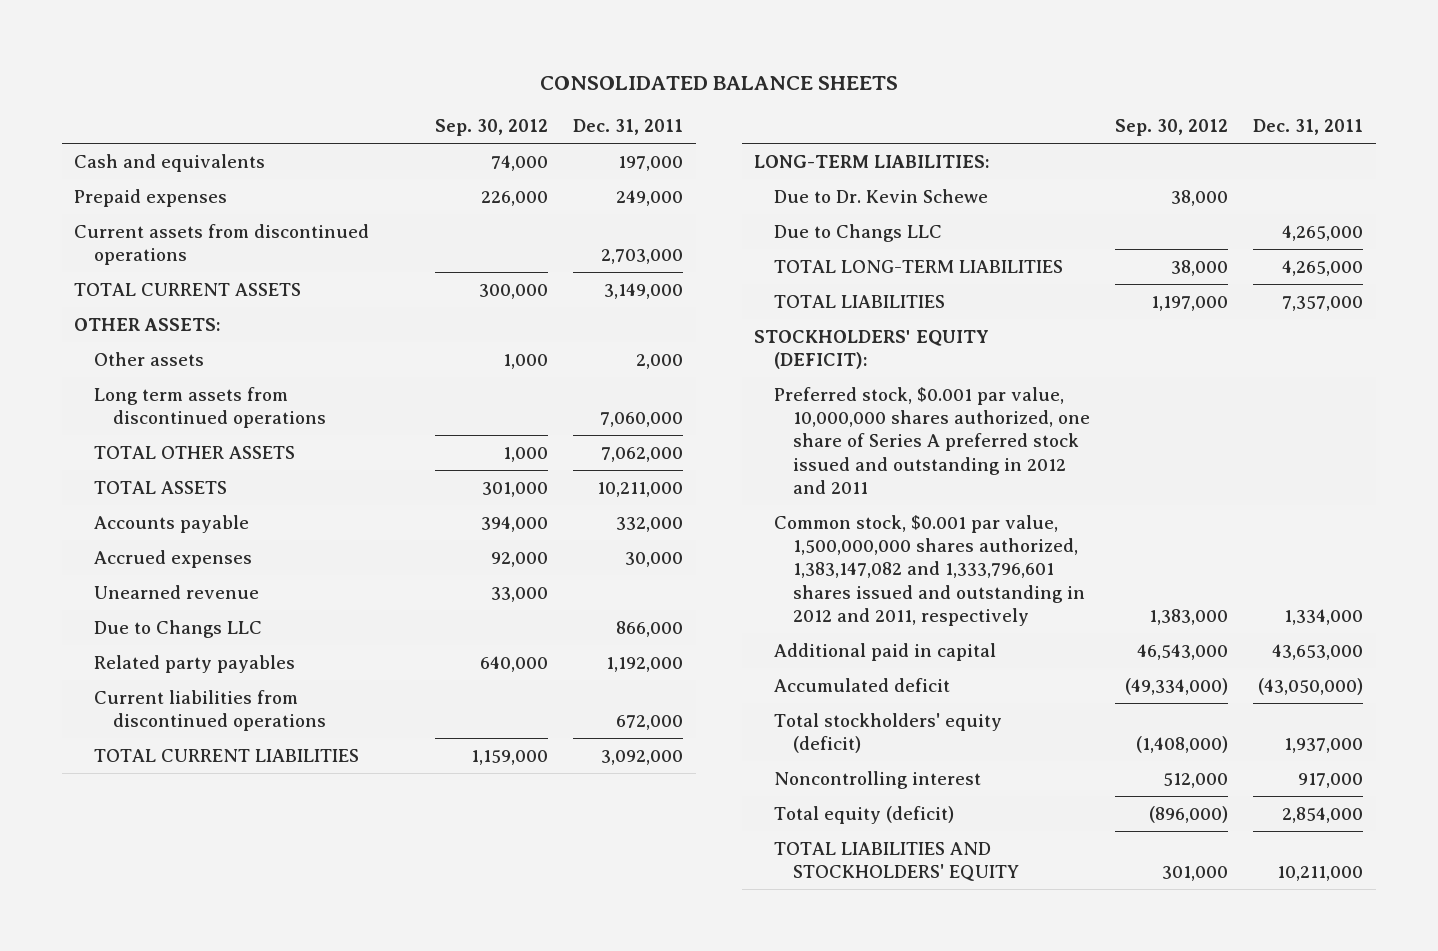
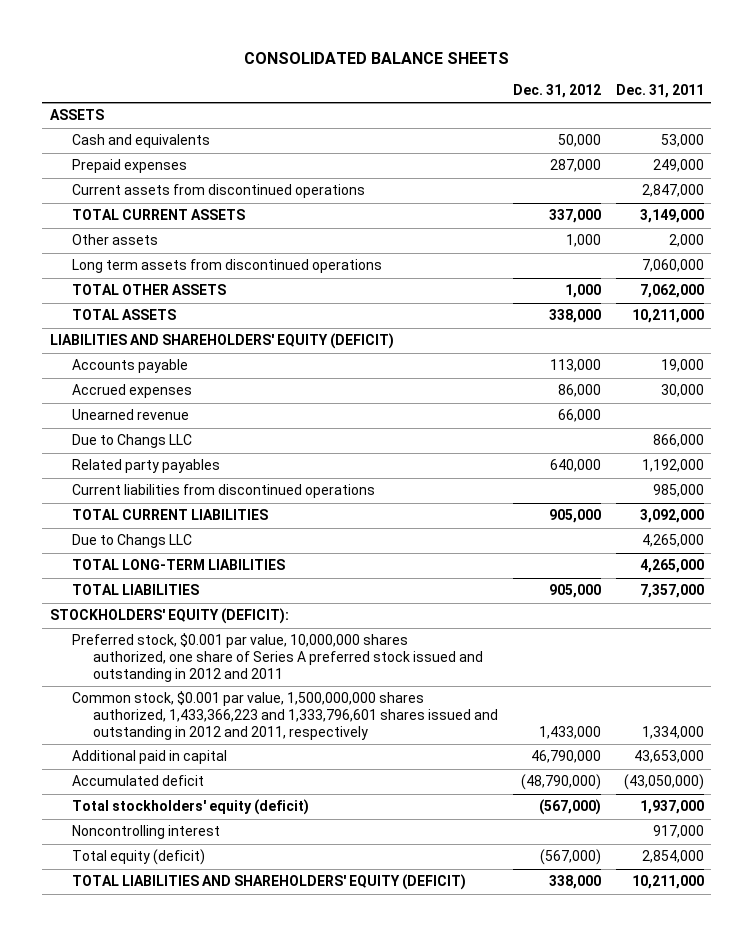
[435,119,549,137] Sep. 30, 2012 -> none
none -> [513,83,602,98] Dec. 31, 2012
none -> [49,109,104,121] ASSETS
[618,155,684,171] 197,000 -> [660,134,704,148] 53,000
[601,249,684,265] 2,703,000 -> [641,184,704,198] 2,847,000
[74,317,222,331] OTHER ASSETS: -> none
none -> [49,333,394,350] LIABILITIES AND SHAREHOLDERS' EQUITY (DEFICIT)
[616,516,684,532] 332,000 -> [660,359,704,373] 19,000
[616,715,684,731] 672,000 -> [652,484,704,498] 985,000
[754,154,991,168] LONG-TERM LIABILITIES: -> none
[773,188,988,203] Due to Dr. Kevin Schewe -> none
[773,514,1086,627] Common stock, $0.001 par value, 1,500,000,000 shares authorized, 1,383,147,082 and 1,333,796,601 shares issued and outstanding in 2012 and 2011, respectively -> [71,691,499,740] Common stock, $0.001 par value, 1,500,000,000 shares authorized, 1,433,366,223 and 1,333,796,601 shares issued and outstanding in 2012 and 2011, respectively
[773,841,1020,882] TOTAL LIABILITIES AND STOCKHOLDERS' EQUITY -> [71,874,466,891] TOTAL LIABILITIES AND SHAREHOLDERS' EQUITY (DEFICIT)

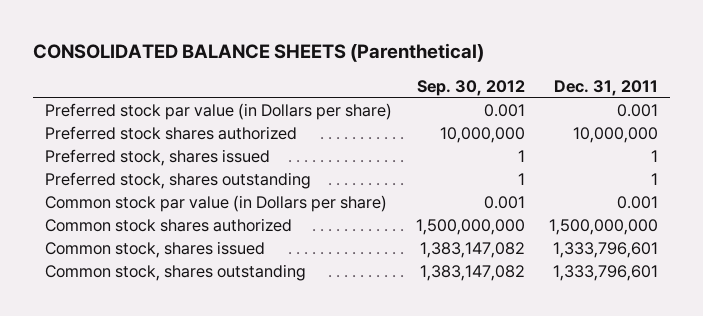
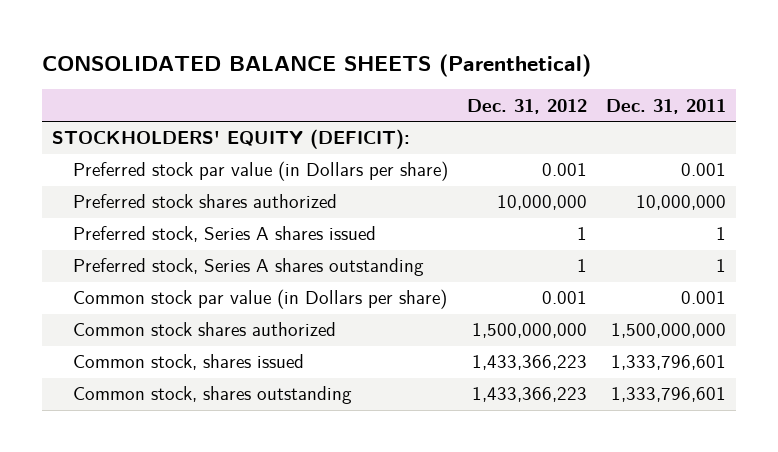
[416,79,525,96] Sep. 30, 2012 -> none
none -> [466,98,587,114] Dec. 31, 2012
none -> [51,129,410,150] STOCKHOLDERS' EQUITY (DEFICIT):
[44,149,270,167] Preferred stock, shares issued -> [72,226,376,243] Preferred stock, Series A shares issued
[44,172,311,190] Preferred stock, shares outstanding -> [72,258,424,277] Preferred stock, Series A shares outstanding

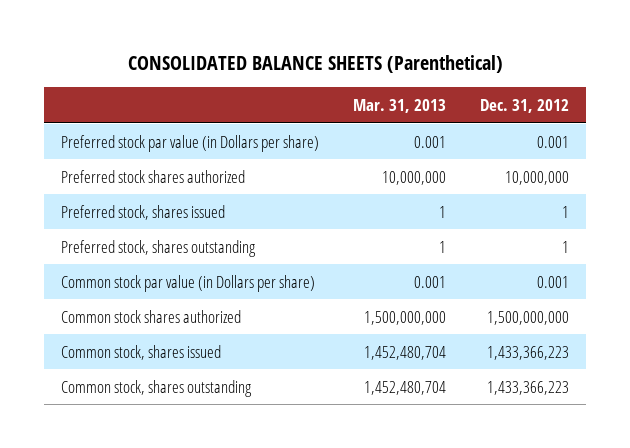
[606,98,727,114] Dec. 31, 2011 -> none
none -> [352,99,446,114] Mar. 31, 2013
[51,129,410,150] STOCKHOLDERS' EQUITY (DEFICIT): -> none
[72,226,376,243] Preferred stock, Series A shares issued -> [60,204,225,220] Preferred stock, shares issued
[72,258,424,277] Preferred stock, Series A shares outstanding -> [60,239,256,257] Preferred stock, shares outstanding

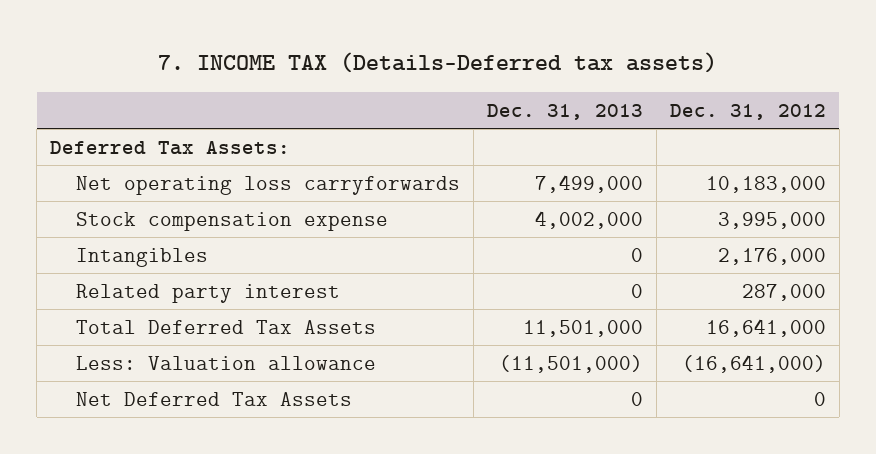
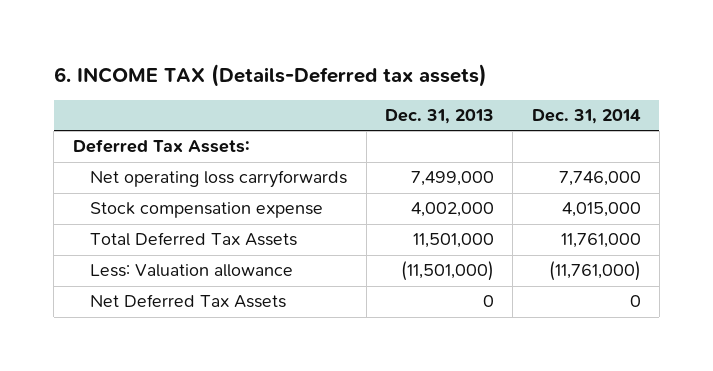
[158,52,718,74] 7. INCOME TAX (Details-Deferred tax assets) -> [53,63,487,87] 6. INCOME TAX (Details-Deferred tax assets)
[670,103,827,120] Dec. 31, 2012 -> none
none -> [531,109,641,125] Dec. 31, 2014
[76,247,209,267] Intangibles -> none
[76,283,341,303] Related party interest -> none

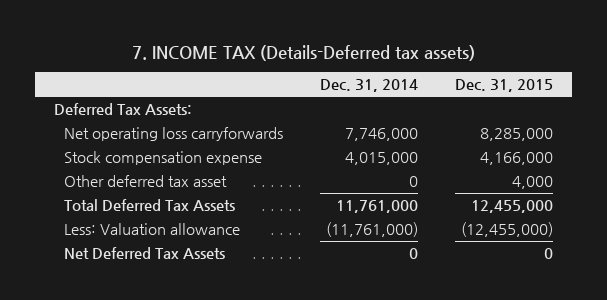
[53,63,487,87] 6. INCOME TAX (Details-Deferred tax assets) -> [132,44,476,61] 7. INCOME TAX (Details-Deferred tax assets)
[385,109,495,125] Dec. 31, 2013 -> none
none -> [455,79,554,93] Dec. 31, 2015
none -> [64,175,228,188] Other deferred tax asset

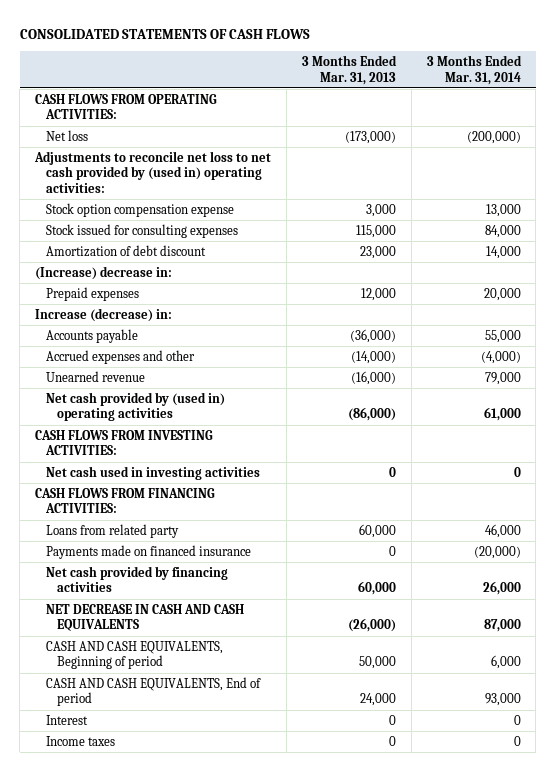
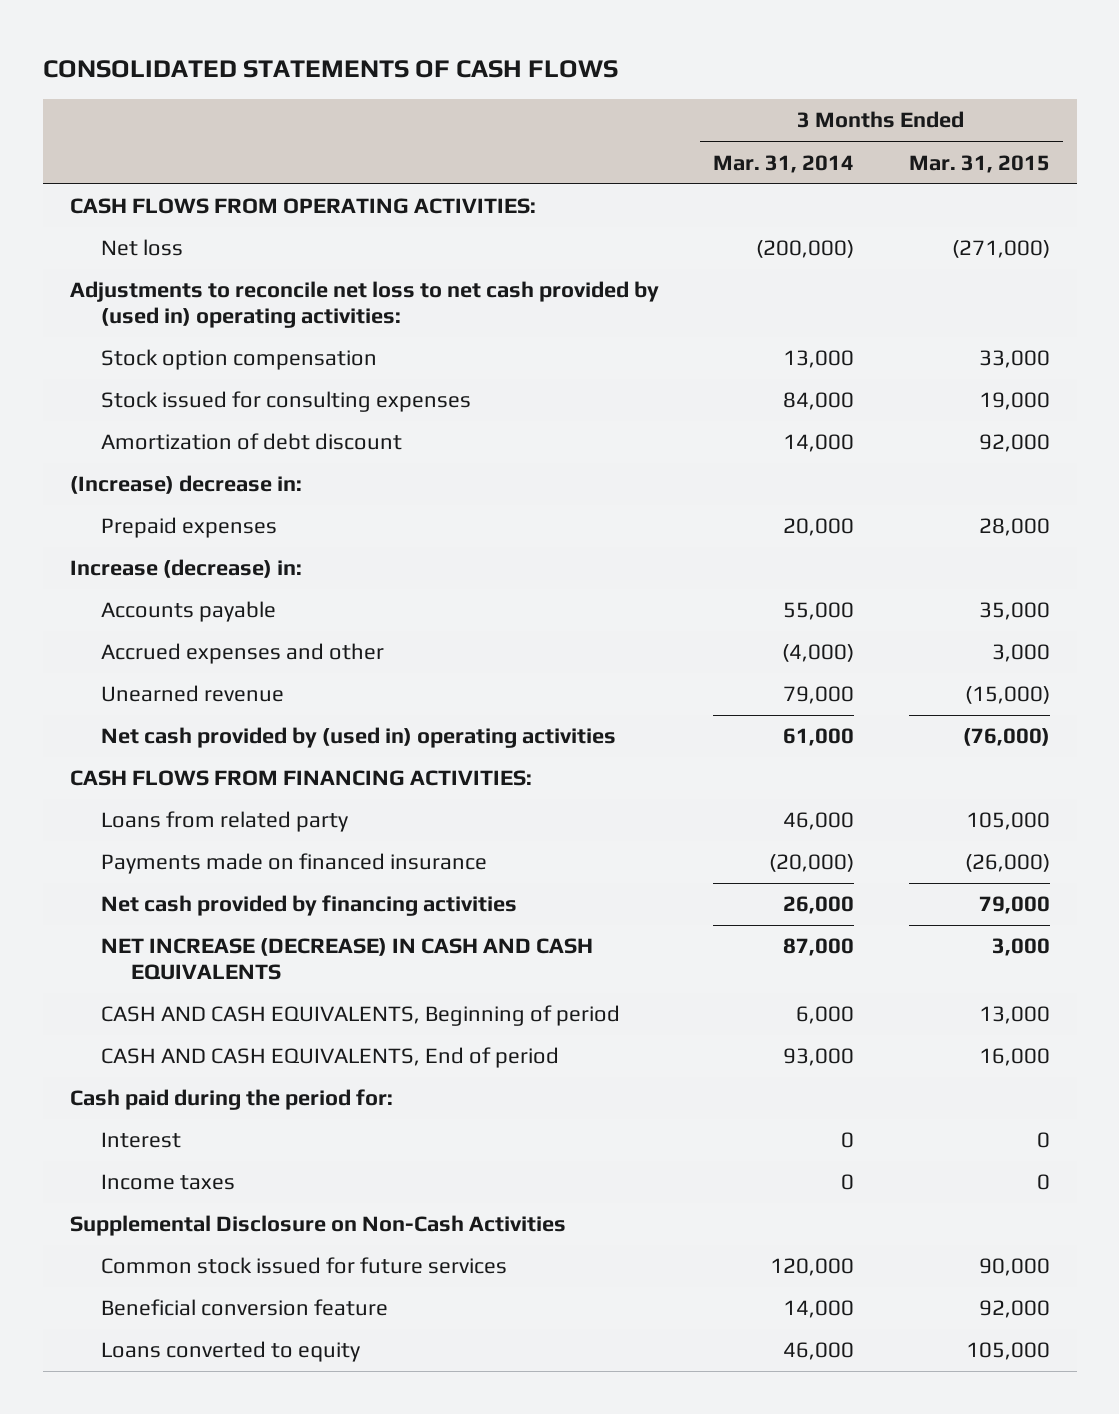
[301,54,397,85] 3 Months Ended Mar. 31, 2013 -> none
none -> [908,154,1050,173] Mar. 31, 2015
[46,202,235,217] Stock option compensation expense -> [100,349,377,371] Stock option compensation
[35,429,214,456] CASH FLOWS FROM INVESTING ACTIVITIES: -> none
[46,465,261,480] Net cash used in investing activities -> none
[46,603,245,632] NET DECREASE IN CASH AND CASH EQUIVALENTS -> [100,938,593,981] NET INCREASE (DECREASE) IN CASH AND CASH EQUIVALENTS
none -> [69,1089,393,1111] Cash paid during the period for:
none -> [69,1215,566,1237] Supplemental Disclosure on Non-Cash Activities
none -> [100,1257,507,1275] Common stock issued for future services
none -> [100,1299,388,1317] Beneficial conversion feature
none -> [100,1341,360,1363] Loans converted to equity

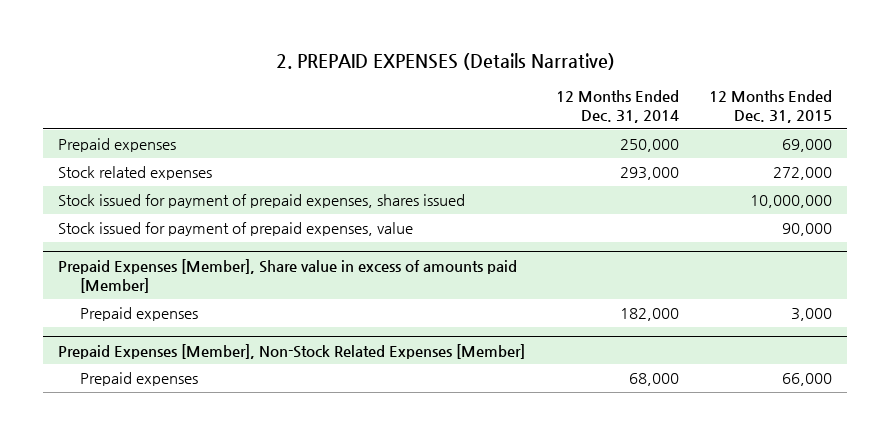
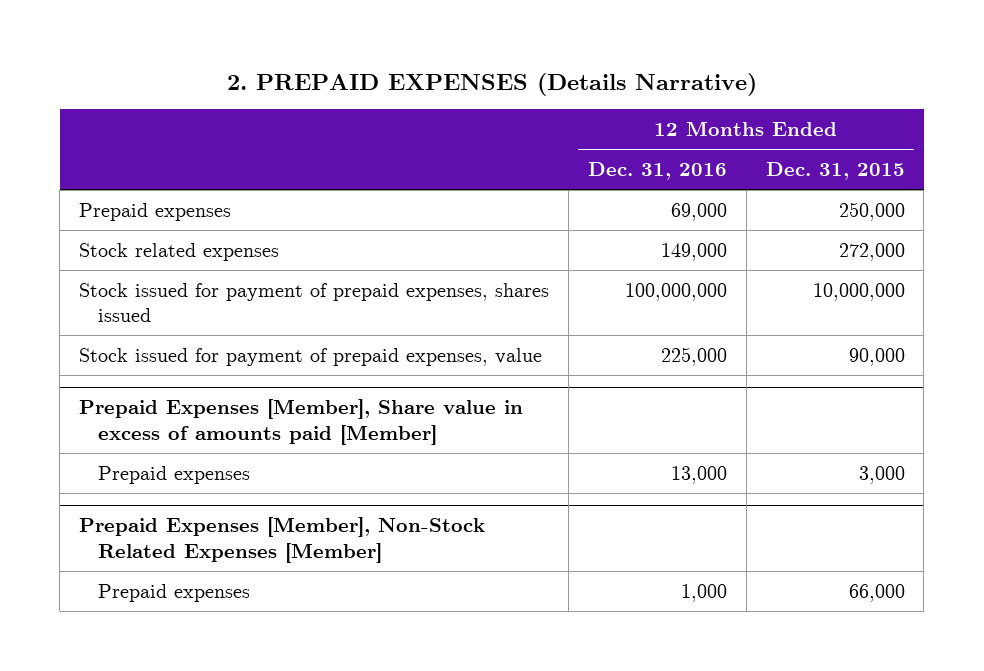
[555,89,679,124] 12 Months Ended Dec. 31, 2014 -> none
none -> [587,162,727,181] Dec. 31, 2016
[781,139,832,153] 69,000 -> [838,201,905,221] 250,000

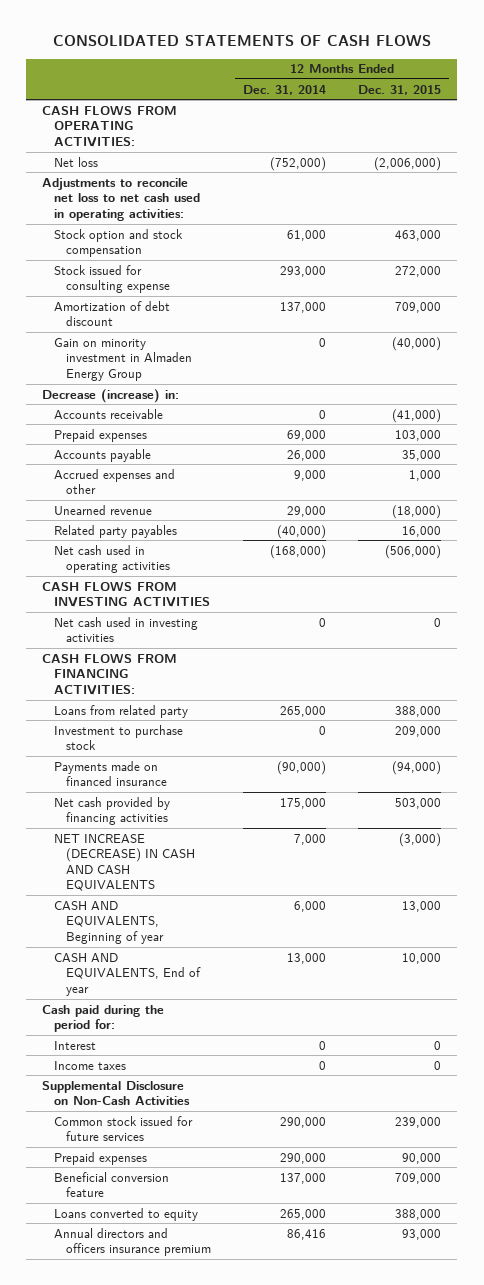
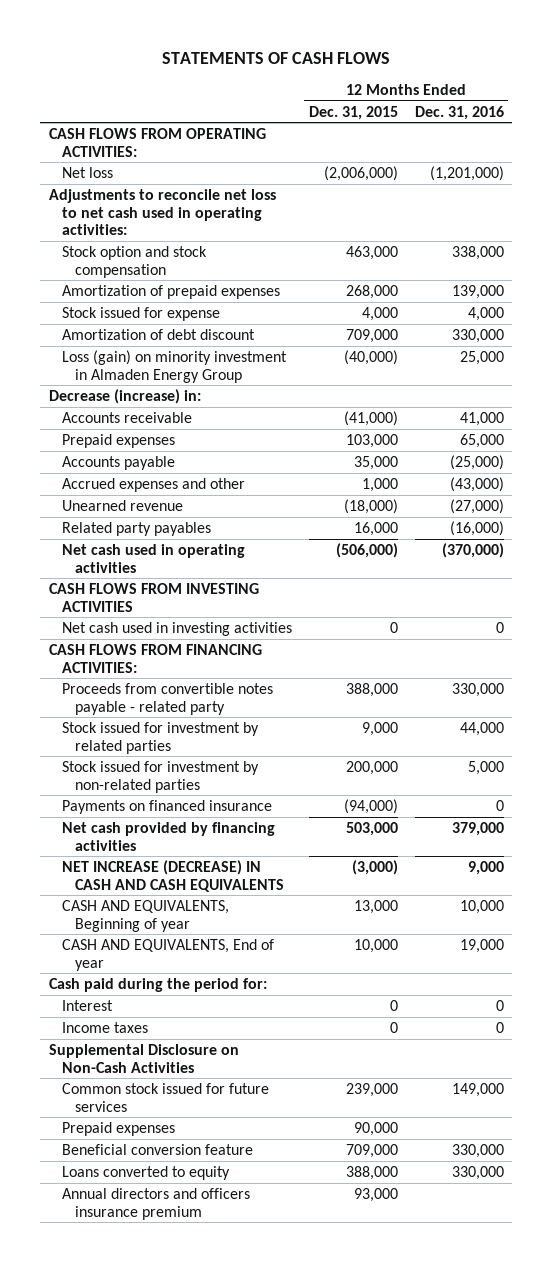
[52,34,431,46] CONSOLIDATED STATEMENTS OF CASH FLOWS -> [162,51,391,64] STATEMENTS OF CASH FLOWS
[243,84,327,95] Dec. 31, 2014 -> none
none -> [414,105,504,120] Dec. 31, 2016
none -> [61,284,280,299] Amortization of prepaid expenses
[54,264,171,294] Stock issued for consulting expense -> [61,306,220,321] Stock issued for expense
[395,265,442,277] 272,000 -> [361,306,398,321] 4,000
[54,337,193,381] Gain on minority investment in Almaden Energy Group -> [61,349,287,383] Loss (gain) on minority investment in Almaden Energy Group
[54,704,189,718] Loans from related party -> [61,682,273,715] Proceeds from convertible notes payable - related party
none -> [61,721,259,754] Stock issued for investment by related parties
[54,724,184,751] Investment to purchase stock -> [61,760,259,793] Stock issued for investment by non-related parties
[395,725,442,737] 209,000 -> [345,760,398,775] 200,000
[54,760,168,787] Payments made on financed insurance -> [61,799,272,814] Payments on financed insurance

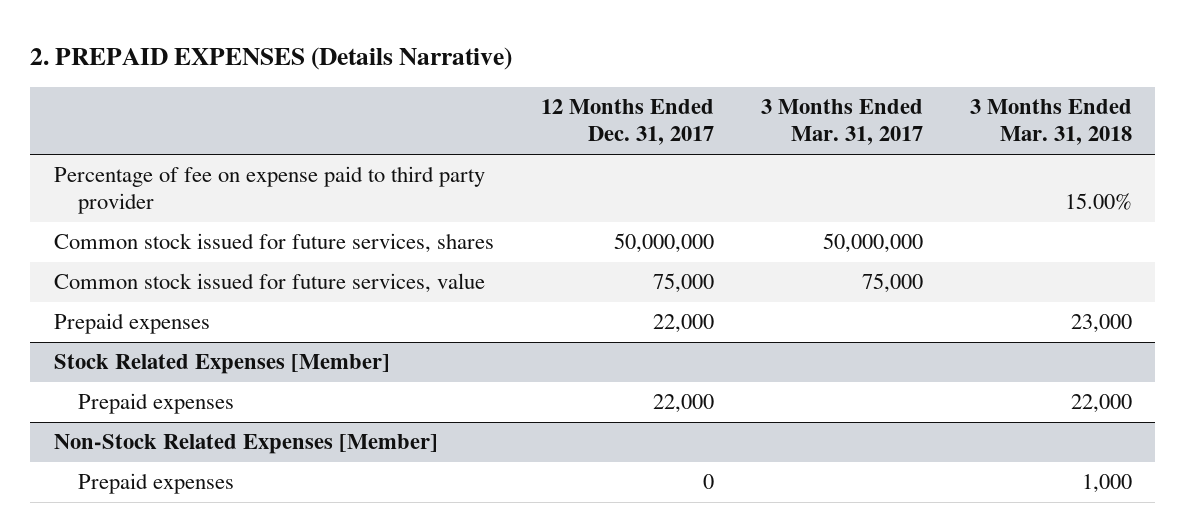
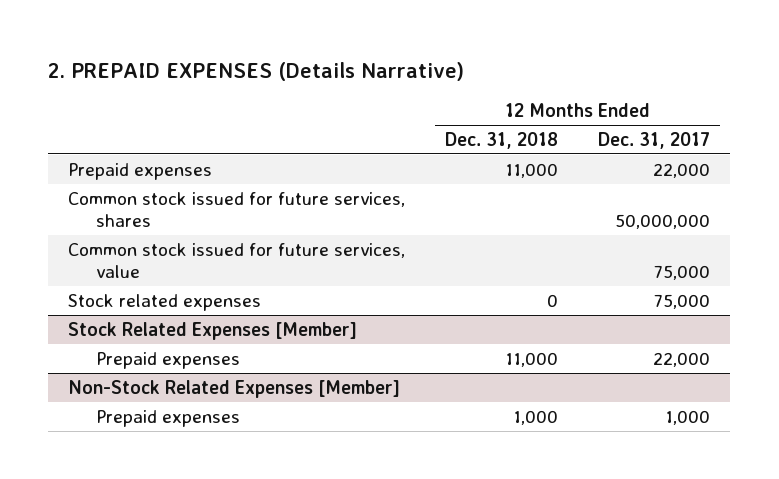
[760,99,923,146] 3 Months Ended Mar. 31, 2017 -> none
[969,99,1132,146] 3 Months Ended Mar. 31, 2018 -> none
none -> [445,131,559,149] Dec. 31, 2018
[53,166,485,215] Percentage of fee on expense paid to third party provider -> none
[53,313,210,335] Prepaid expenses -> [68,162,213,180] Prepaid expenses
none -> [68,293,262,311] Stock related expenses
[702,474,714,490] 0 -> [665,409,711,425] 1,000

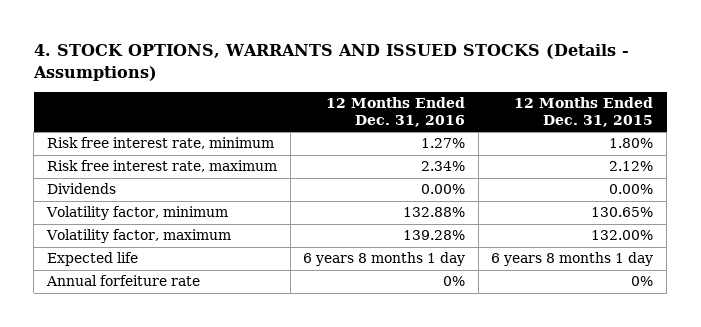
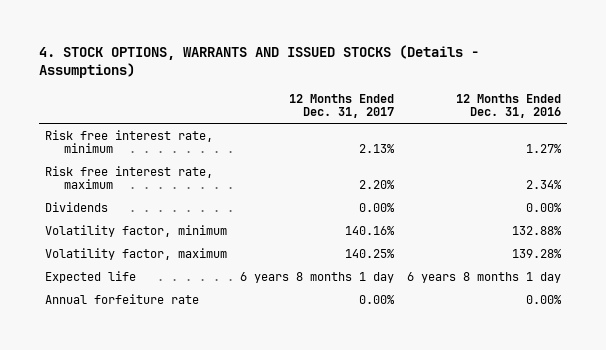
[514,97,654,128] 12 Months Ended Dec. 31, 2015 -> none
none -> [289,93,395,119] 12 Months Ended Dec. 31, 2017
[443,276,466,287] 0% -> [525,294,562,304] 0.00%

